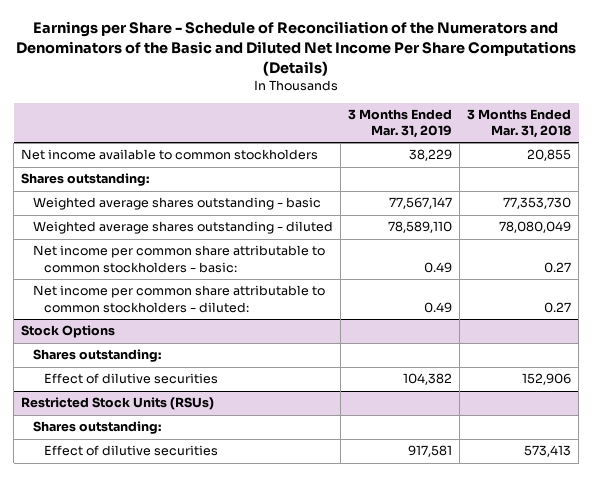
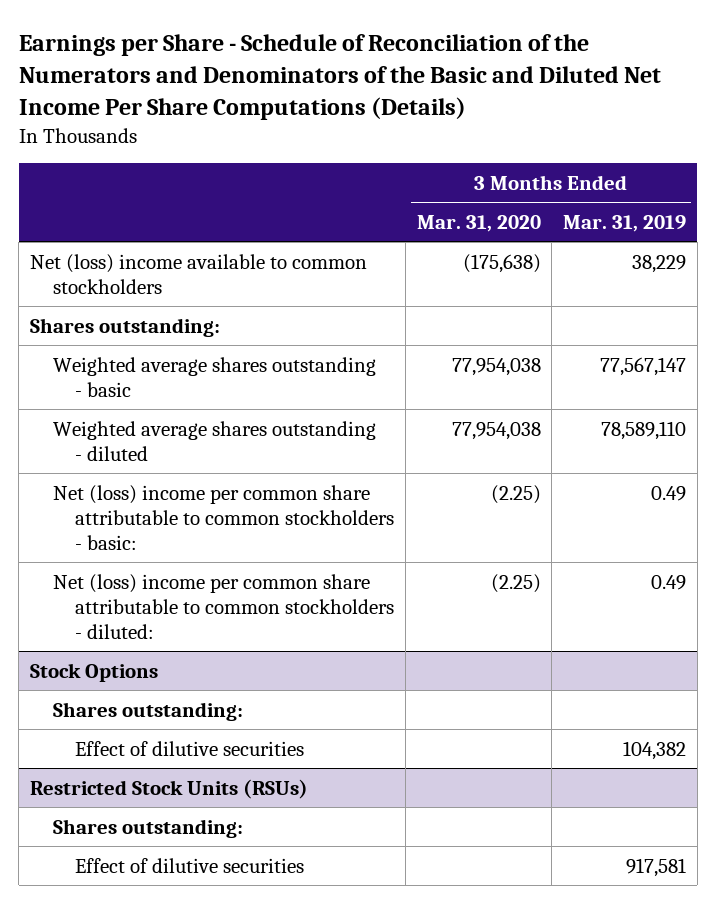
[466,109,571,139] 3 Months Ended Mar. 31, 2018 -> none
none -> [416,214,541,232] Mar. 31, 2020
[21,149,319,161] Net income available to common stockholders -> [29,253,367,294] Net (loss) income available to common stockholders
[32,245,325,273] Net income per common share attributable to common stockholders - basic: -> [52,484,395,550] Net (loss) income per common share attributable to common stockholders - basic:
[32,285,325,313] Net income per common share attributable to common stockholders - diluted: -> [52,573,395,639] Net (loss) income per common share attributable to common stockholders - diluted:

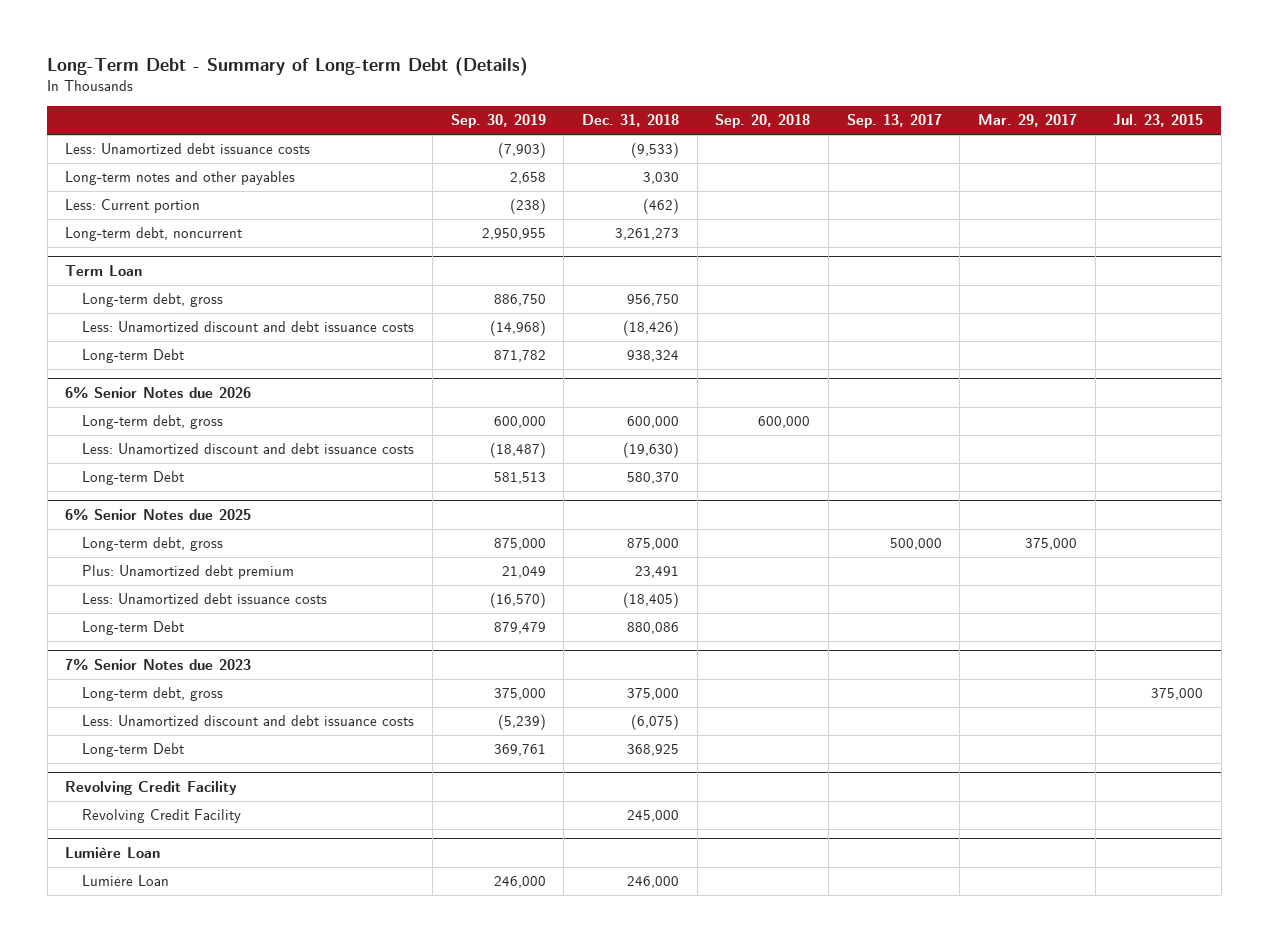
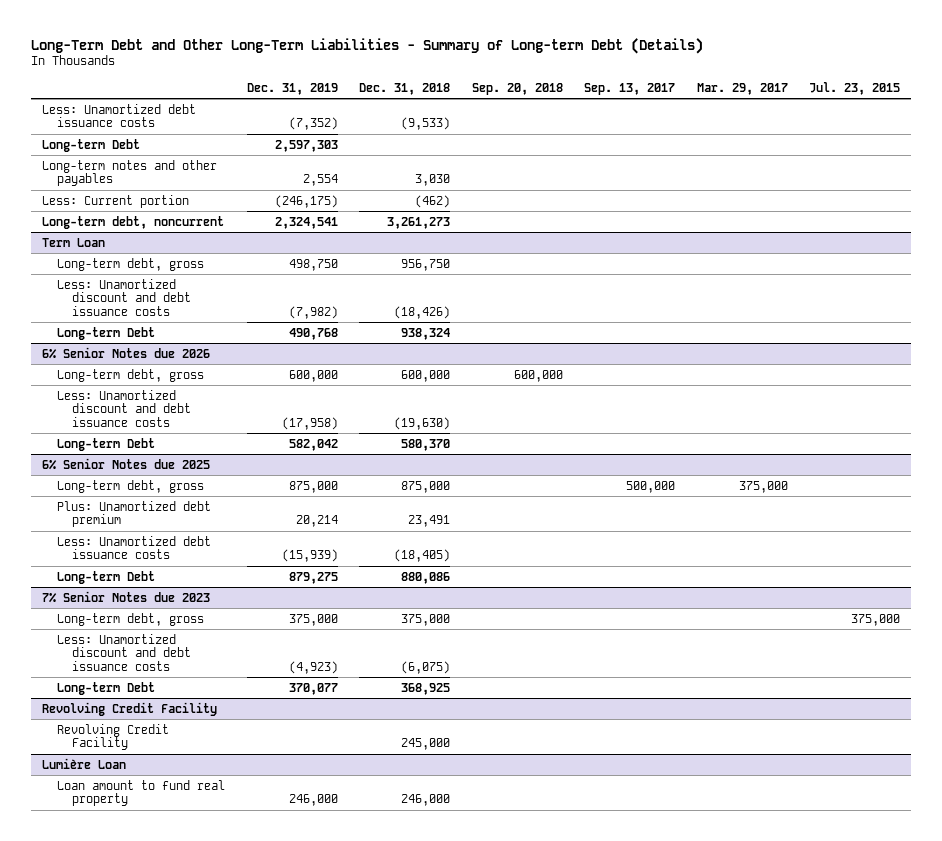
[47,56,529,76] Long-Term Debt - Summary of Long-term Debt (Details) -> [31,37,704,54] Long-Term Debt and Other Long-Term Liabilities - Summary of Long-term Debt (Details)
[450,114,546,129] Sep. 30, 2019 -> none
none -> [246,82,338,95] Dec. 31, 2019
none -> [41,138,140,152] Long-term Debt
[82,875,170,887] Lumière Loan -> [57,779,226,807] Loan amount to fund real property

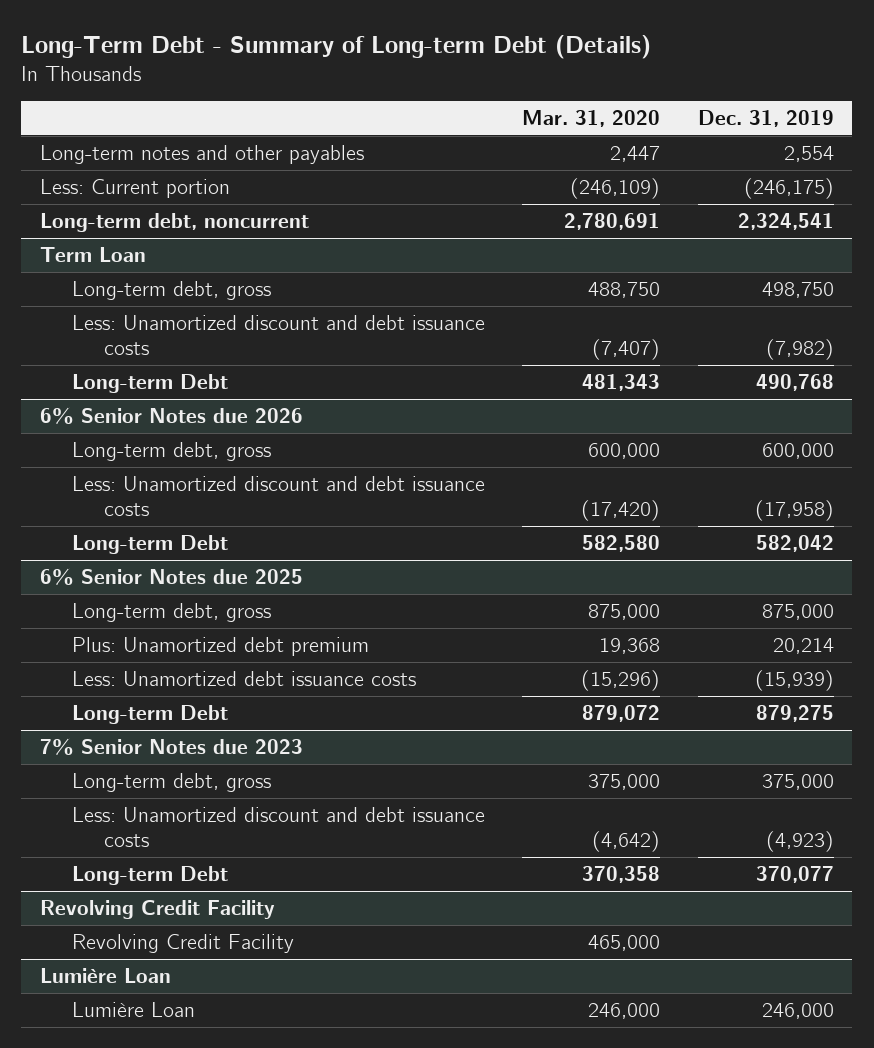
[31,37,704,54] Long-Term Debt and Other Long-Term Liabilities - Summary of Long-term Debt (Details) -> [21,35,652,60] Long-Term Debt - Summary of Long-term Debt (Details)
[359,82,451,95] Dec. 31, 2018 -> none
[471,82,563,95] Sep. 20, 2018 -> none
[584,82,676,95] Sep. 13, 2017 -> none
[696,82,788,95] Mar. 29, 2017 -> none
[809,81,901,95] Jul. 23, 2015 -> none
none -> [522,109,661,127] Mar. 31, 2020
[41,103,196,128] Less: Unamortized debt issuance costs -> none
[41,138,140,152] Long-term Debt -> none
[57,779,226,807] Loan amount to fund real property -> [72,1001,196,1017] Lumière Loan

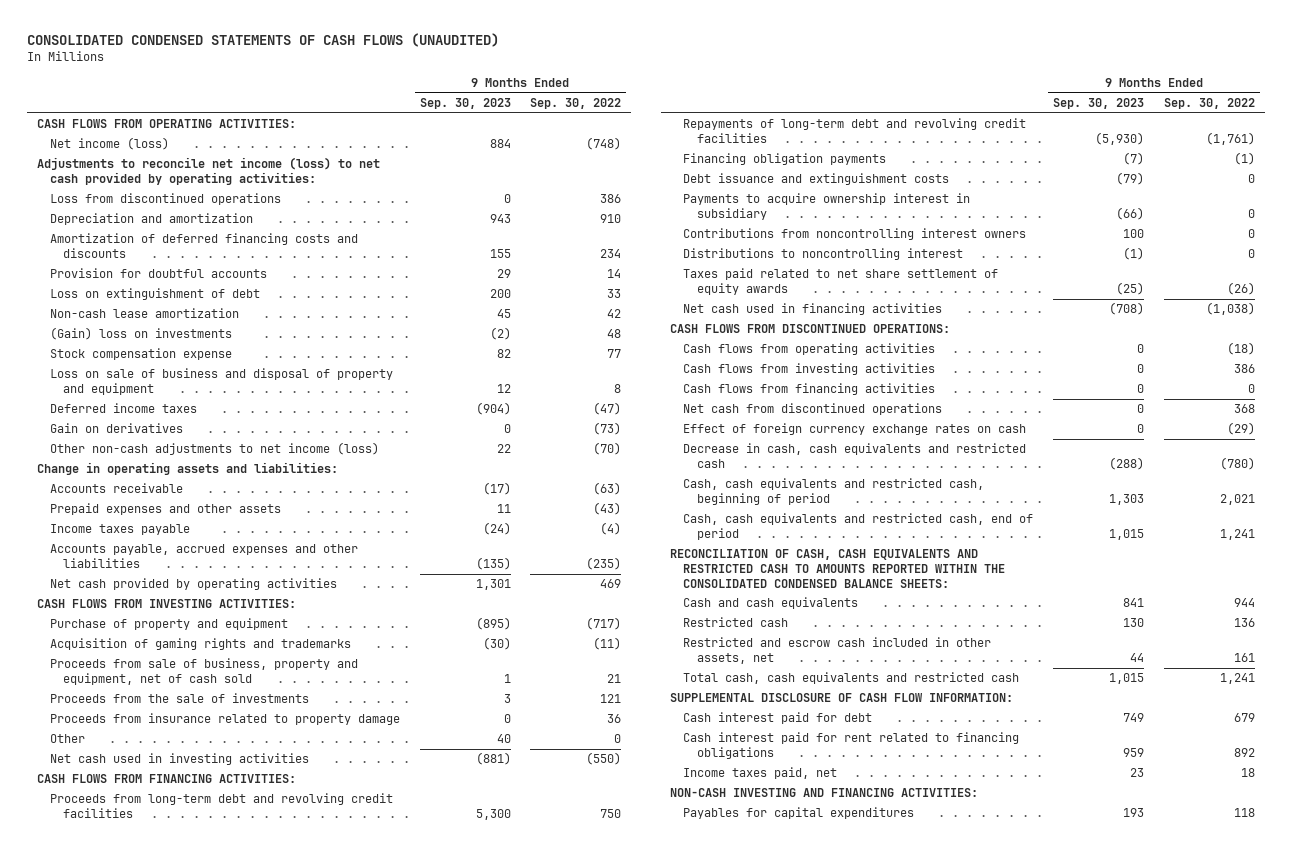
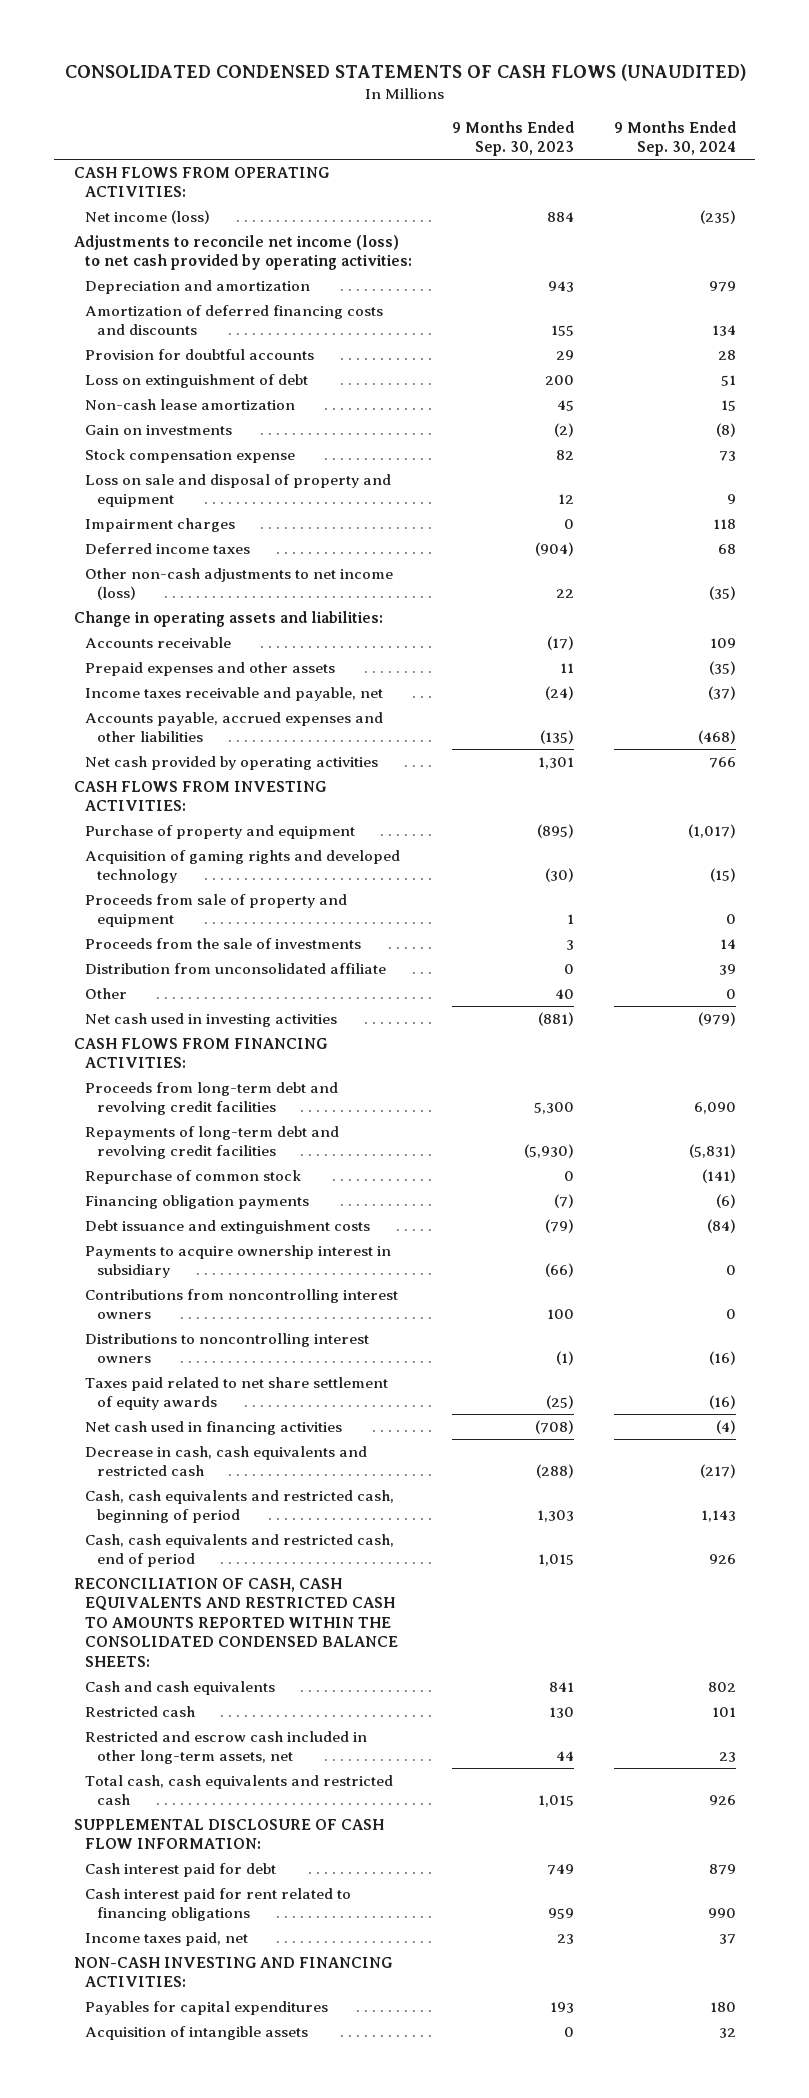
[530,98,622,110] Sep. 30, 2022 -> none
none -> [613,121,736,157] 9 Months Ended Sep. 30, 2024
[49,193,281,206] Loss from discontinued operations -> none
[49,327,232,341] (Gain) loss on investments -> [85,424,233,435] Gain on investments
[49,368,393,396] Loss on sale of business and disposal of property and equipment -> [85,473,392,508] Loss on sale and disposal of property and equipment
none -> [85,517,236,532] Impairment charges
[49,423,183,434] Gain on derivatives -> none
[49,524,190,536] Income taxes payable -> [85,686,384,701] Income taxes receivable and payable, net
[49,638,351,651] Acquisition of gaming rights and trademarks -> [85,849,401,884] Acquisition of gaming rights and developed technology
[49,658,358,686] Proceeds from sale of business, property and equipment, net of cash sold -> [85,893,348,928] Proceeds from sale of property and equipment
[49,713,400,726] Proceeds from insurance related to property damage -> none
none -> [85,962,387,974] Distribution from unconsolidated affiliate
none -> [85,1169,302,1184] Repurchase of common stock
[683,248,964,261] Distributions to noncontrolling interest -> [85,1332,370,1364] Distributions to noncontrolling interest owners
[670,324,951,334] CASH FLOWS FROM DISCONTINUED OPERATIONS: -> none
[683,343,936,356] Cash flows from operating activities -> none
[683,363,936,376] Cash flows from investing activities -> none
[683,383,936,396] Cash flows from financing activities -> none
[683,403,943,416] Net cash from discontinued operations -> none
[683,423,1027,436] Effect of foreign currency exchange rates on cash -> none
[683,637,992,665] Restricted and escrow cash included in other assets, net -> [85,1730,368,1765] Restricted and escrow cash included in other long-term assets, net
none -> [85,2025,309,2040] Acquisition of intangible assets

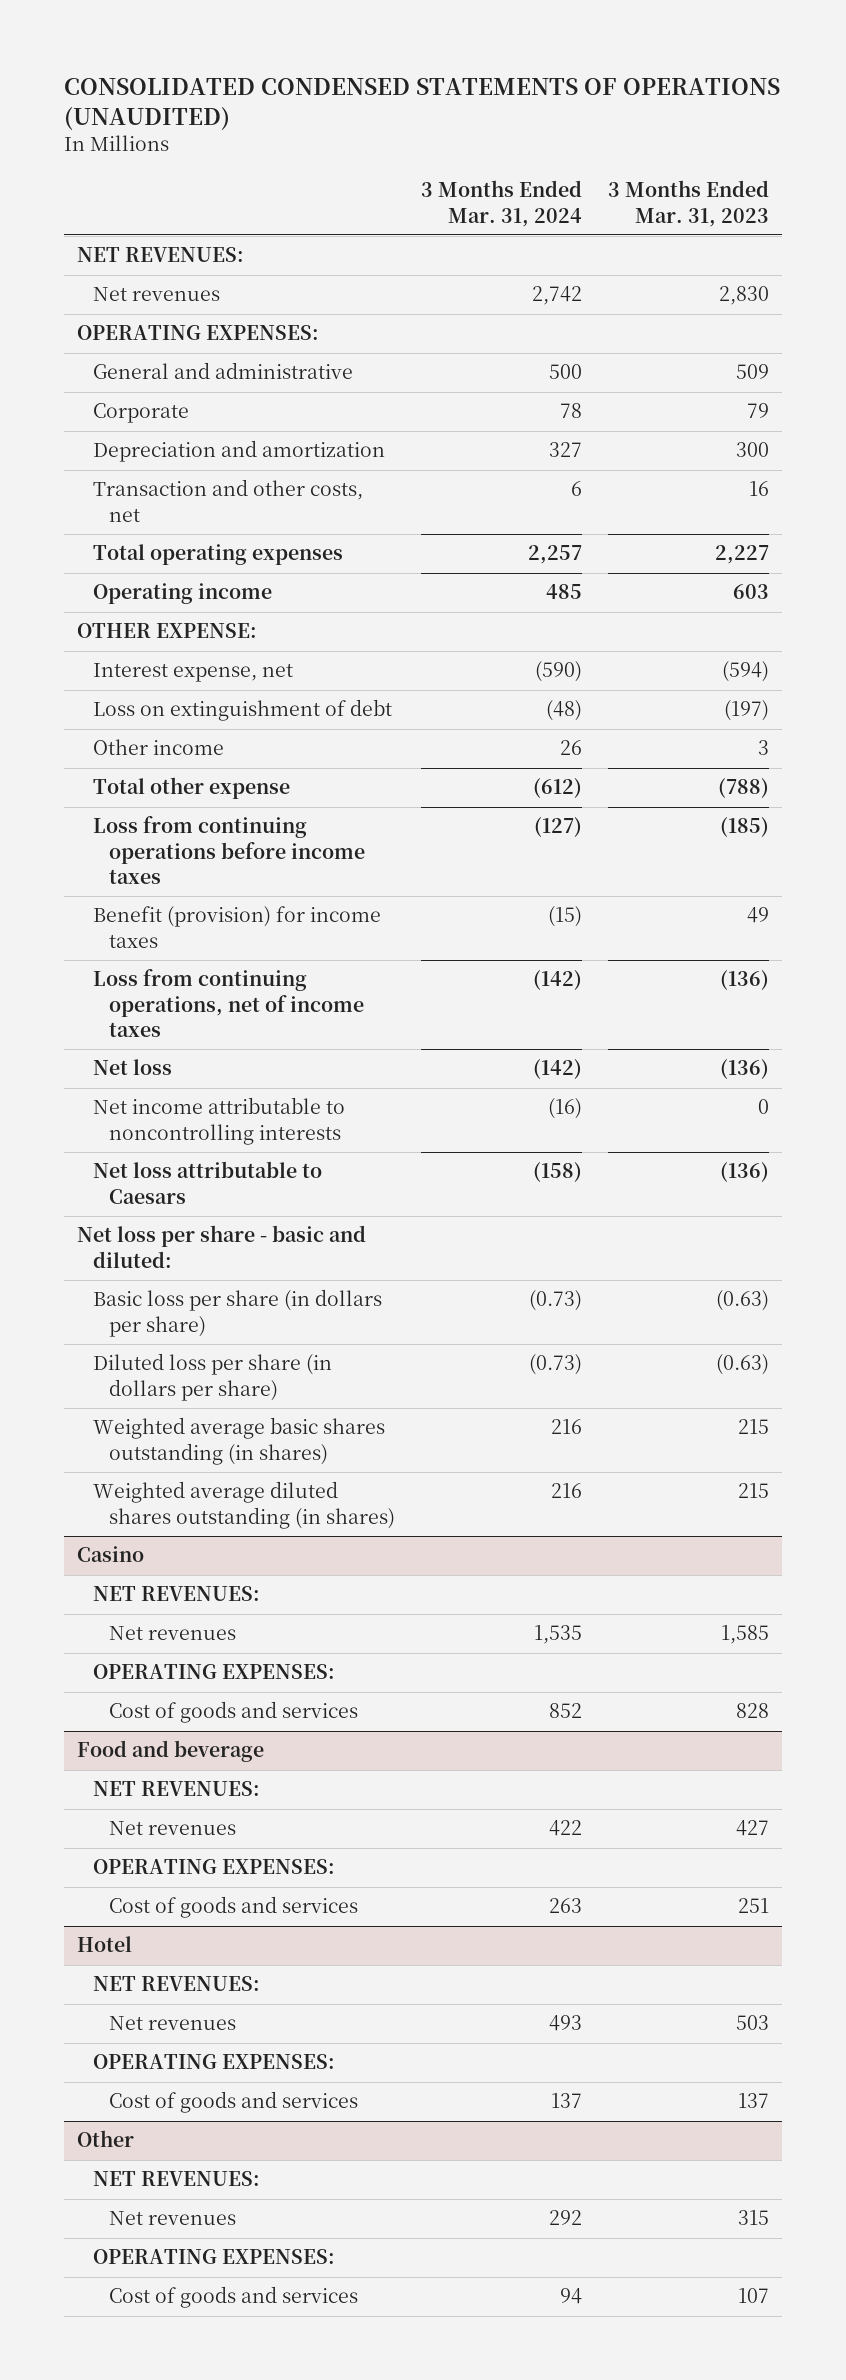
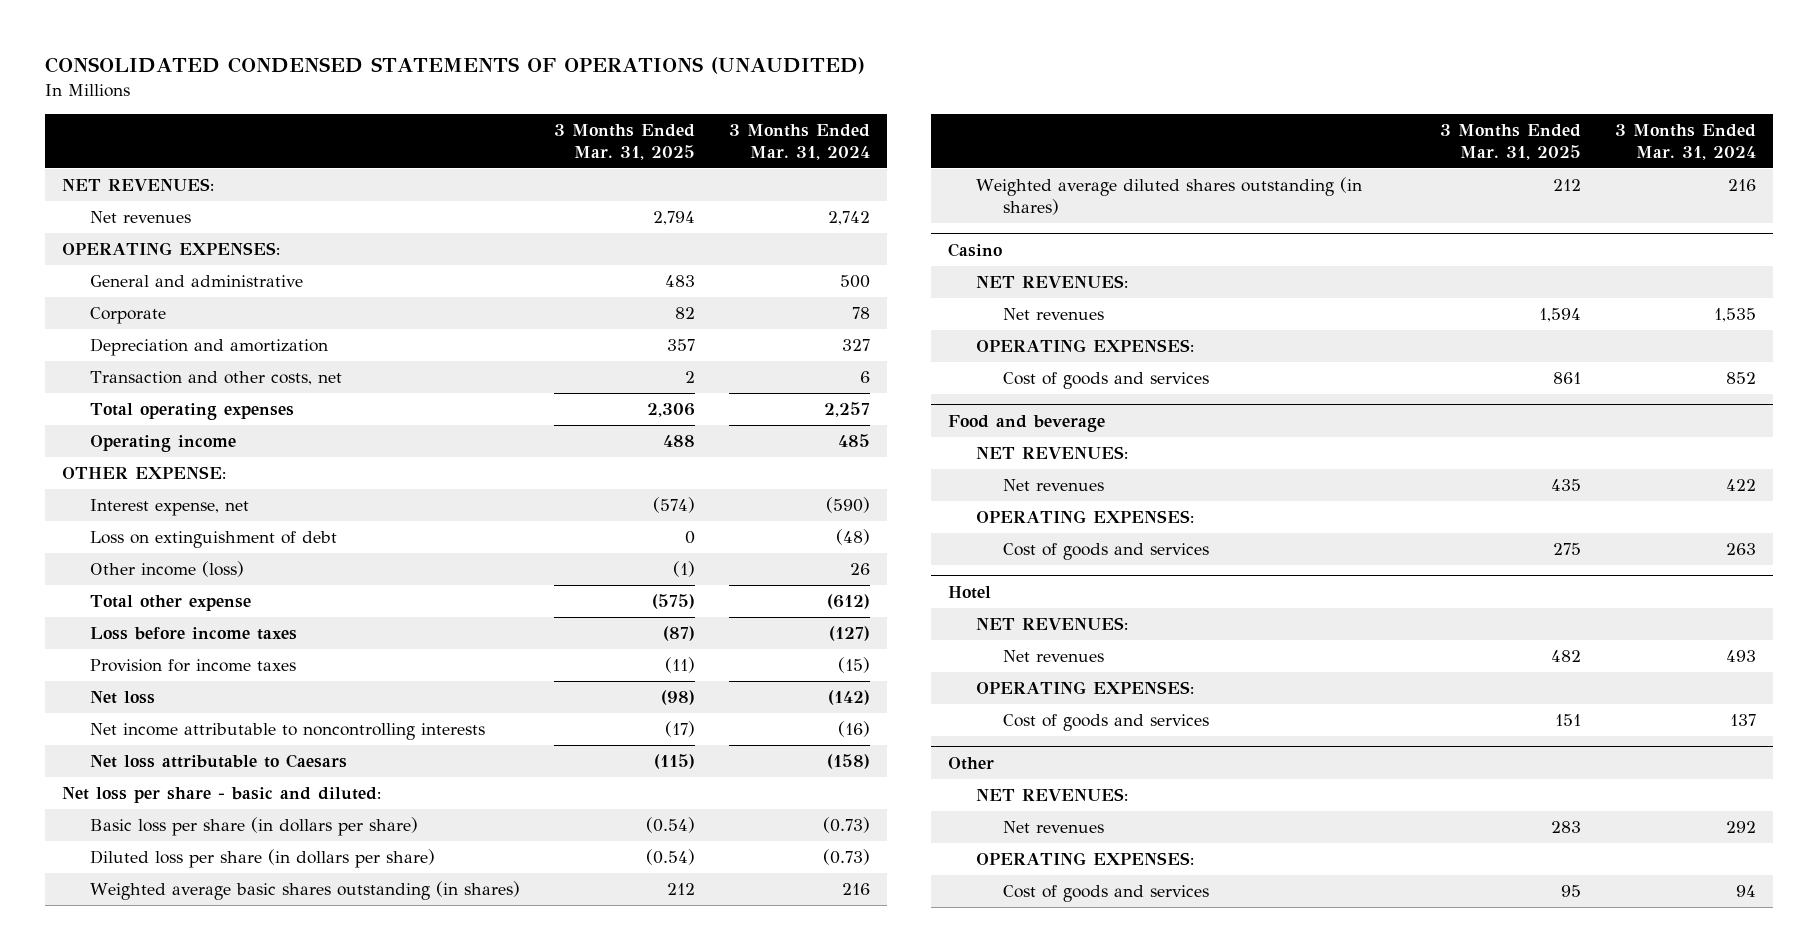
[607,180,769,227] 3 Months Ended Mar. 31, 2023 -> none
none -> [553,124,695,160] 3 Months Ended Mar. 31, 2025
[93,739,225,756] Other income -> [89,561,244,578] Other income (loss)
[93,969,365,1037] Loss from continuing operations, net of income taxes -> none
[93,816,366,884] Loss from continuing operations before income taxes -> [89,627,297,641] Loss before income taxes
[93,906,382,948] Benefit (provision) for income taxes -> [89,659,296,673] Provision for income taxes

